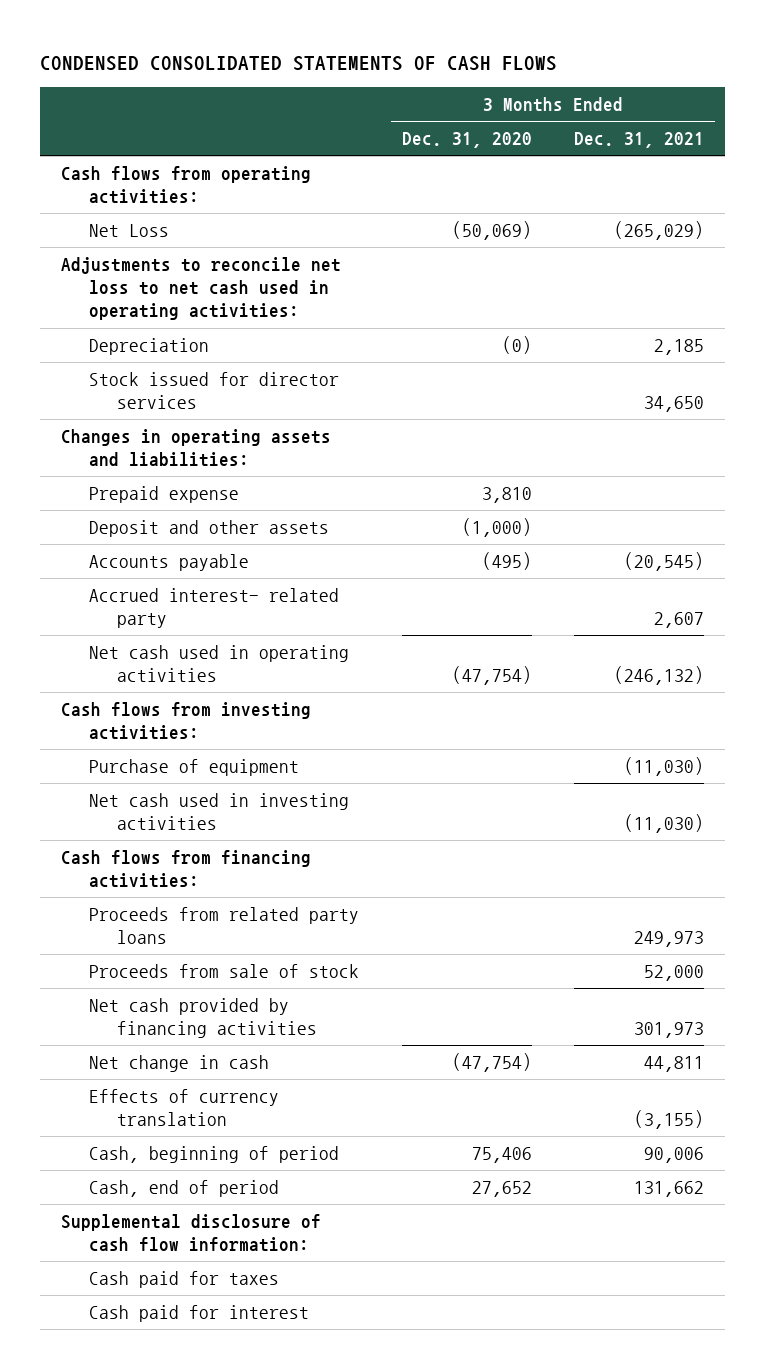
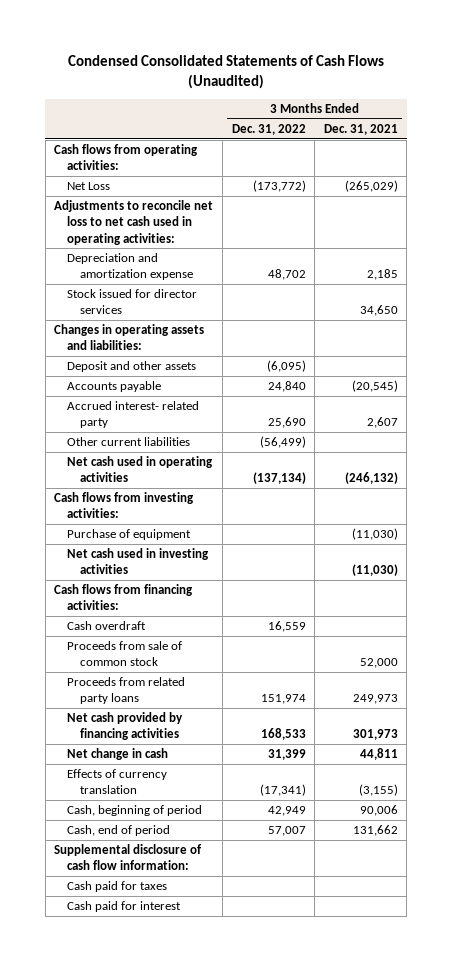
[40,55,558,71] CONDENSED CONSOLIDATED STATEMENTS OF CASH FLOWS -> [68,54,385,90] Condensed Consolidated Statements of Cash Flows (Unaudited)
[401,131,532,148] Dec. 31, 2020 -> none
none -> [231,124,306,136] Dec. 31, 2022
[89,337,210,355] Depreciation -> [67,253,193,281] Depreciation and amortization expense
[89,485,240,503] Prepaid expense -> none
none -> [67,437,191,447] Other current liabilities
none -> [67,621,147,631] Cash overdraft
none -> [67,641,183,667] Proceeds from sale of common stock
[89,963,360,978] Proceeds from sale of stock -> none

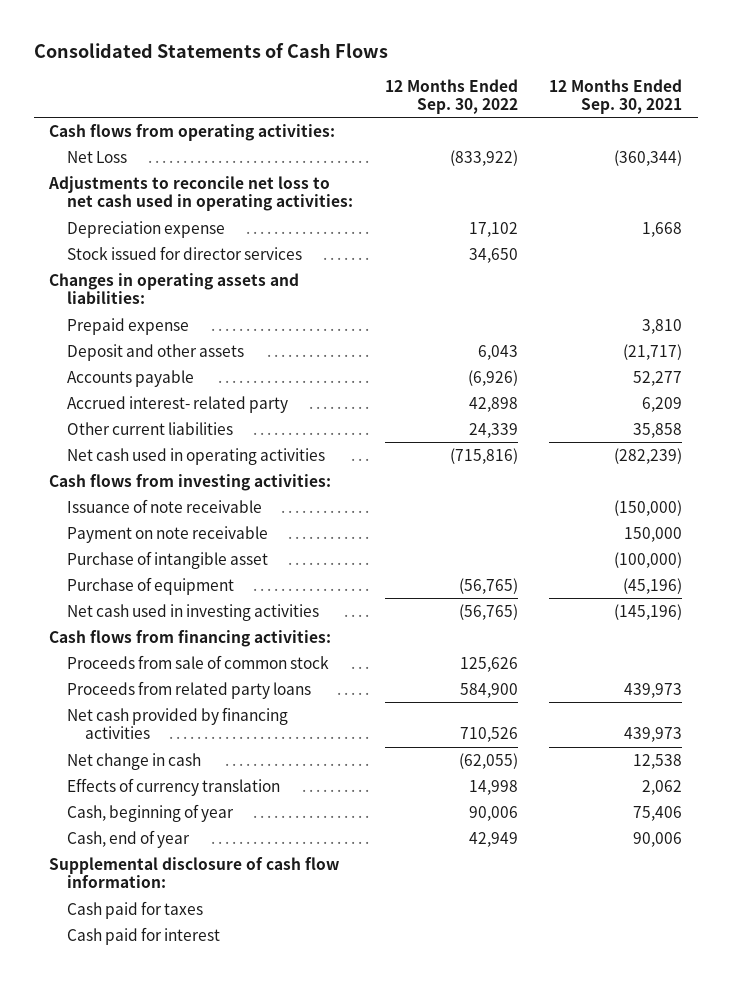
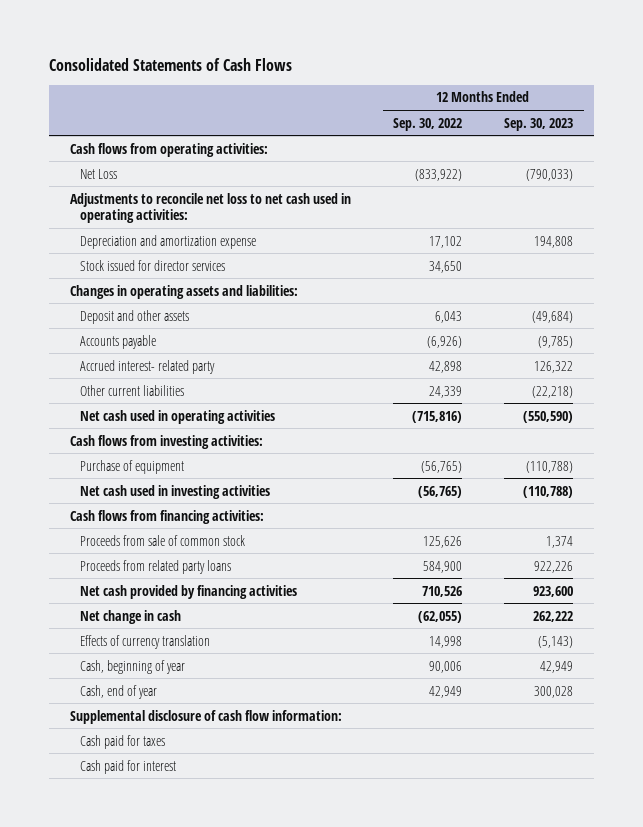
[549,78,683,114] 12 Months Ended Sep. 30, 2021 -> none
none -> [504,117,574,131] Sep. 30, 2023
[66,220,225,238] Depreciation expense -> [80,234,257,249] Depreciation and amortization expense
[66,317,189,335] Prepaid expense -> none
[66,498,262,513] Issuance of note receivable -> none
[66,525,268,543] Payment on note receivable -> none
[66,550,268,569] Purchase of intangible asset -> none

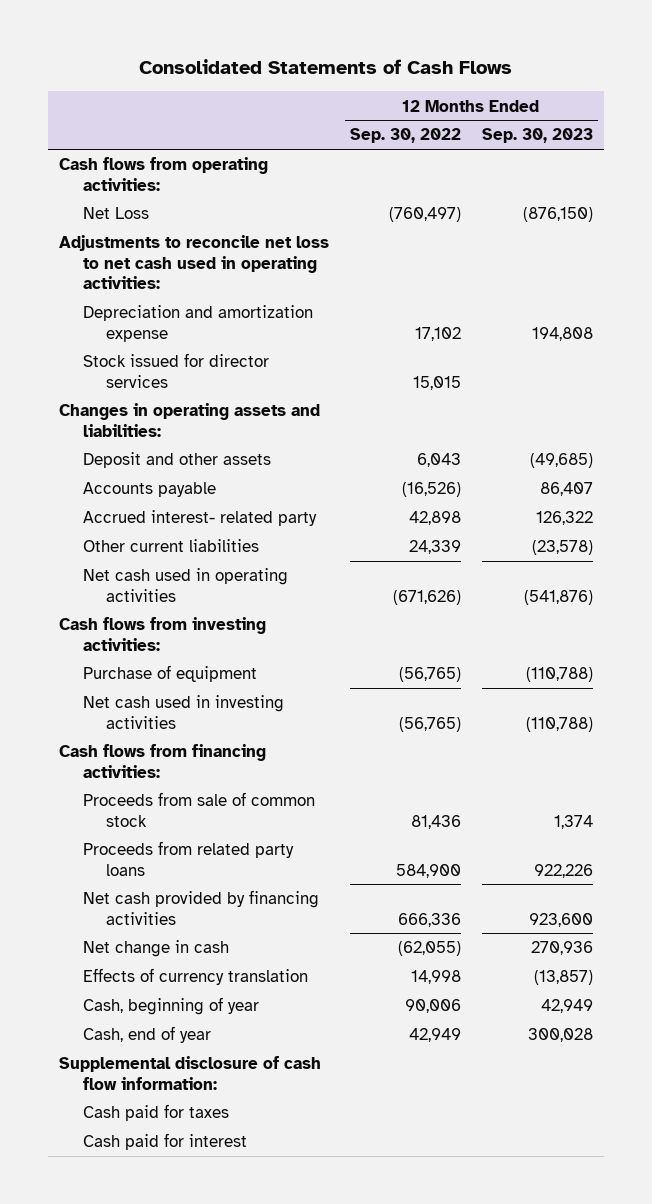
[415,168,463,181] (833,922) -> [388,207,461,223] (760,497)
[526,168,574,181] (790,033) -> [523,207,594,223] (876,150)
[429,260,463,273] 34,650 -> [412,375,461,390] 15,015
[532,310,574,323] (49,684) -> [530,453,594,469] (49,685)
[427,335,463,348] (6,926) -> [401,482,461,498] (16,526)
[538,335,574,348] (9,785) -> [540,482,594,497] 86,407
[532,385,574,398] (22,218) -> [532,540,594,556] (23,578)
[412,410,463,423] (715,816) -> [392,589,461,605] (671,626)
[523,410,574,423] (550,590) -> [524,589,594,605] (541,876)
[423,535,463,548] 125,626 -> [410,814,461,829] 81,436
[422,585,463,597] 710,526 -> [397,912,461,927] 666,336
[533,610,574,622] 262,222 -> [531,941,594,956] 270,936
[538,635,574,648] (5,143) -> [534,970,594,986] (13,857)

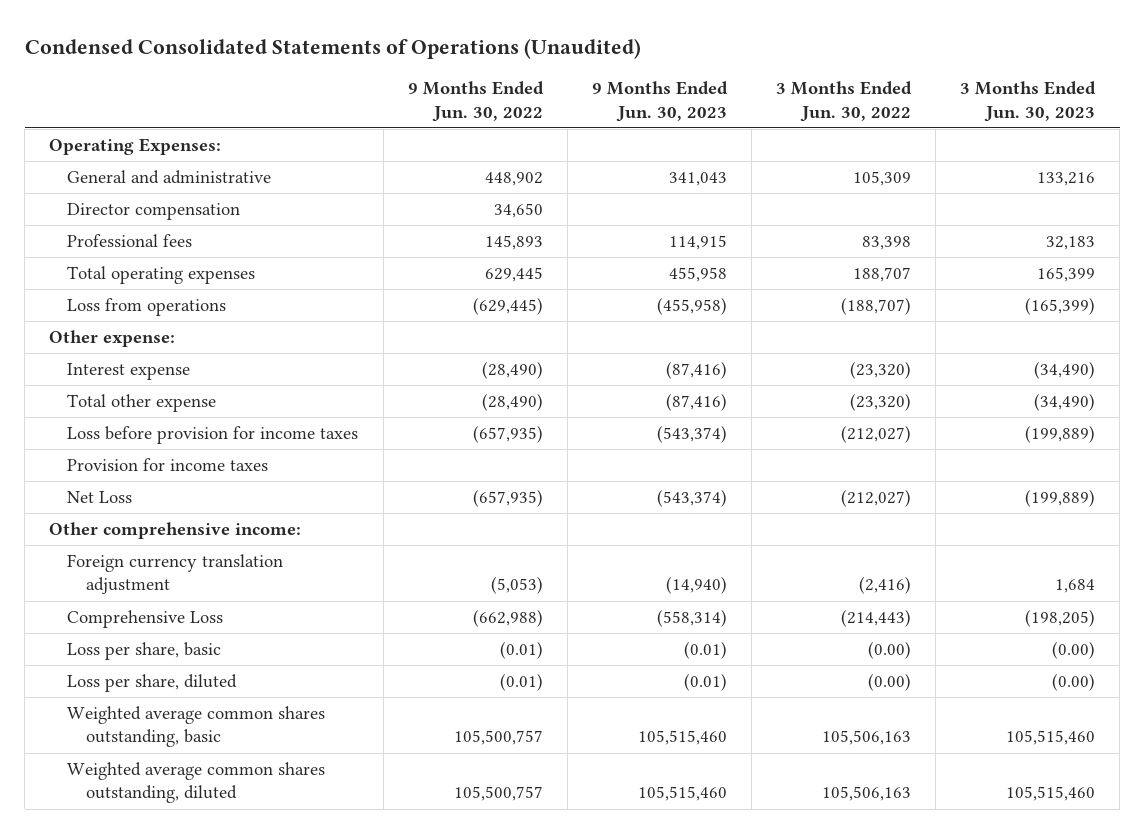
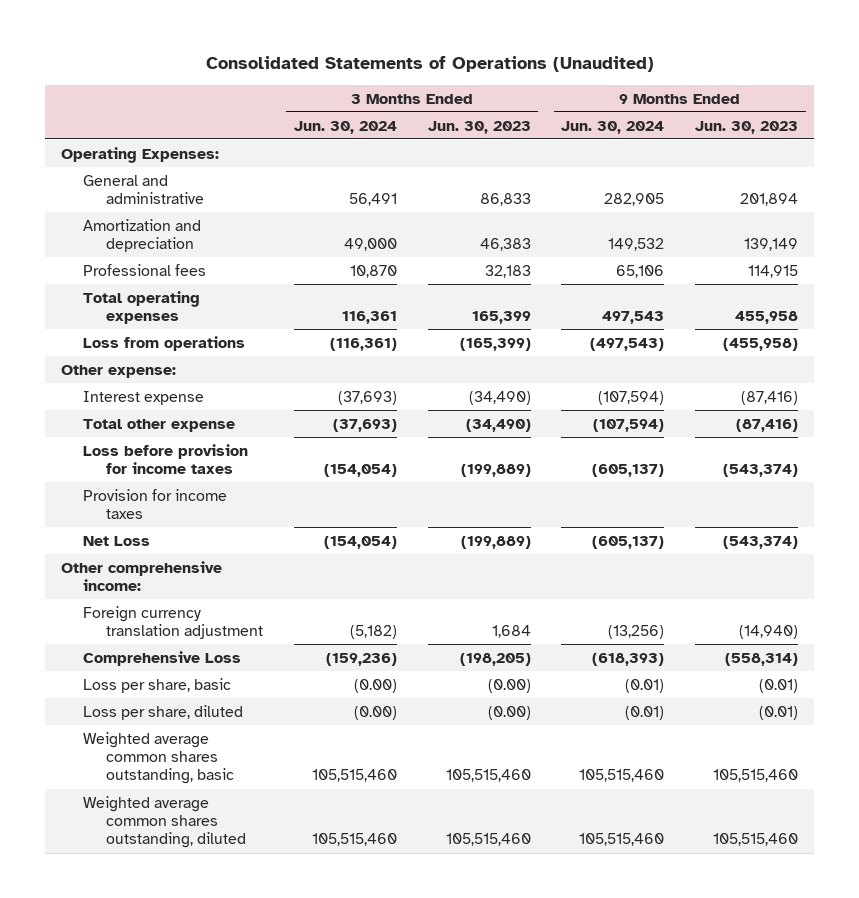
[24,37,641,59] Condensed Consolidated Statements of Operations (Unaudited) -> [205,56,654,73] Consolidated Statements of Operations (Unaudited)
[407,81,544,122] 9 Months Ended Jun. 30, 2022 -> none
[775,81,912,122] 3 Months Ended Jun. 30, 2022 -> none
none -> [293,120,397,134] Jun. 30, 2024
none -> [561,120,665,134] Jun. 30, 2024
[67,203,241,221] Director compensation -> none
[668,172,727,187] 341,043 -> [740,193,799,207] 201,894
[1037,172,1096,187] 133,216 -> [479,193,531,207] 86,833
none -> [83,218,202,253] Amortization and depreciation

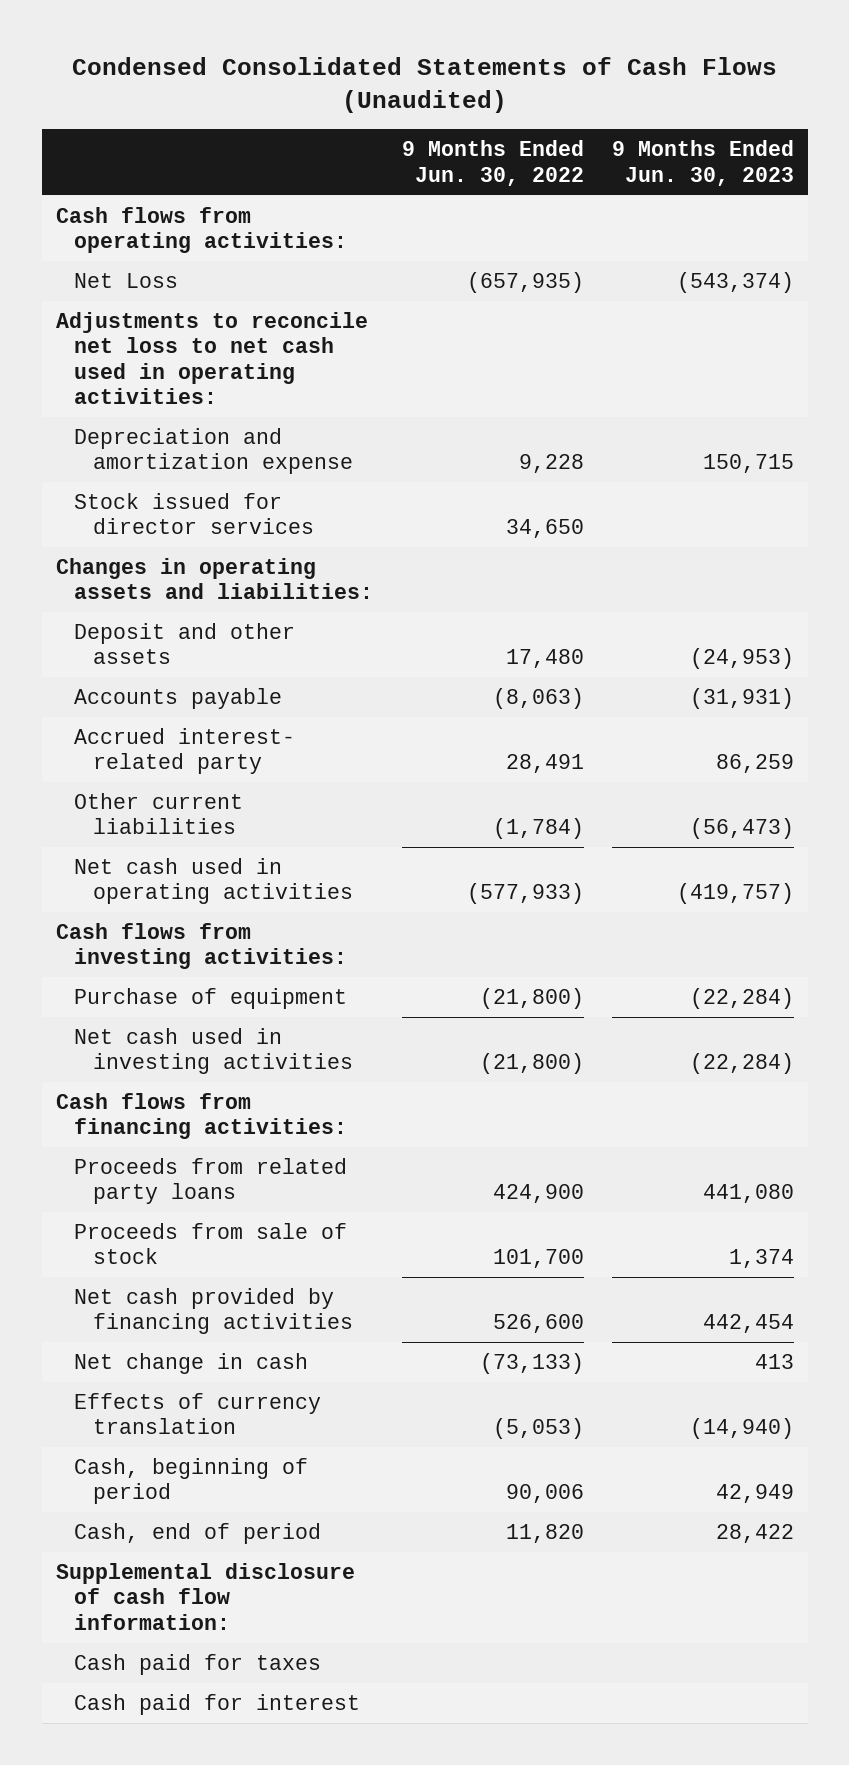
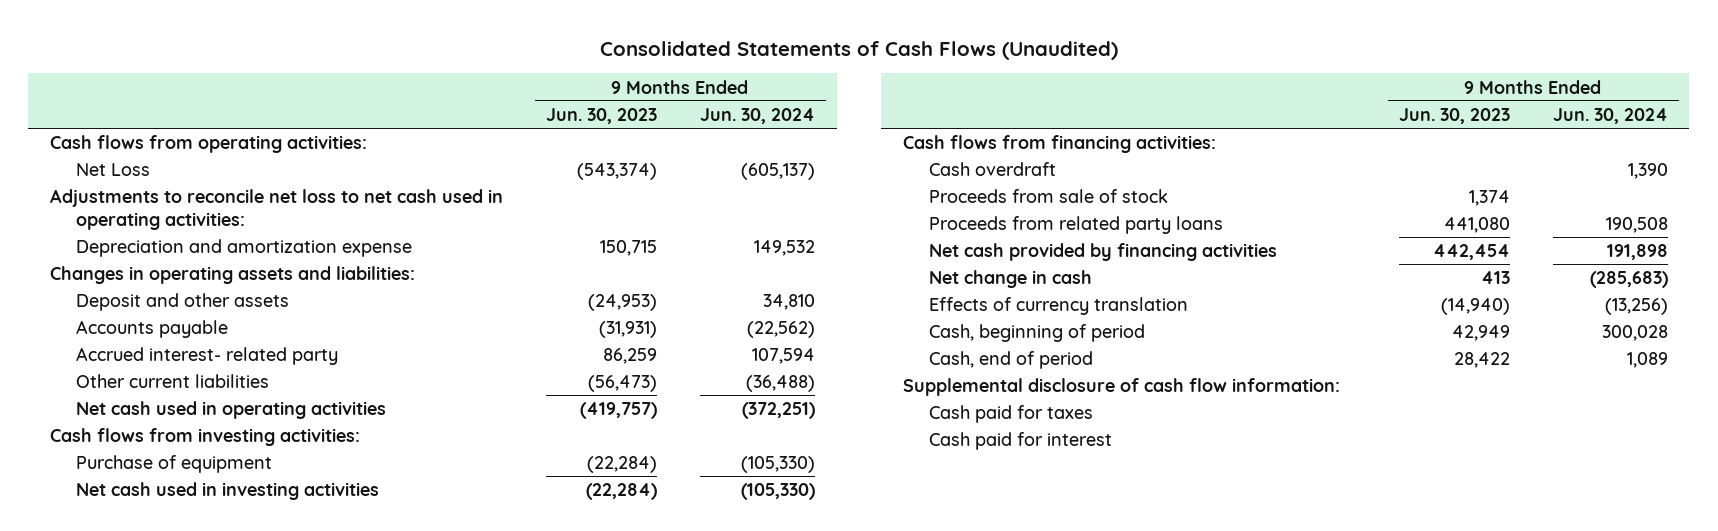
[71,56,777,113] Condensed Consolidated Statements of Cash Flows (Unaudited) -> [599,40,1118,60] Consolidated Statements of Cash Flows (Unaudited)
[401,140,584,186] 9 Months Ended Jun. 30, 2022 -> none
none -> [699,108,815,125] Jun. 30, 2024
[74,493,315,535] Stock issued for director services -> none
none -> [928,162,1056,177] Cash overdraft
[74,1158,348,1205] Proceeds from related party loans -> [928,216,1223,235] Proceeds from related party loans

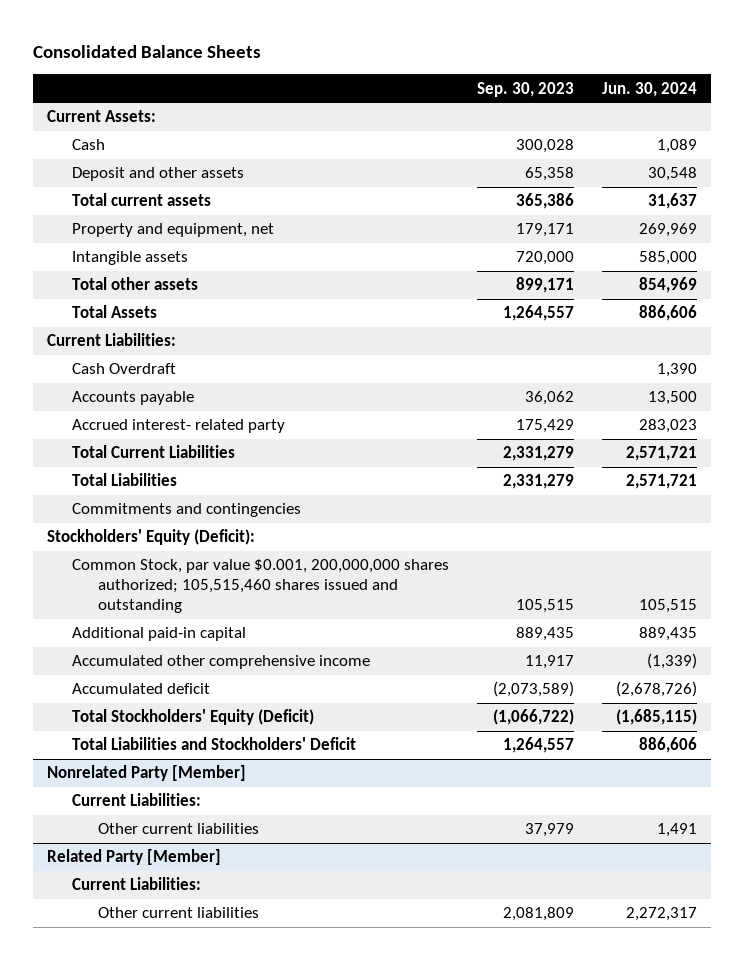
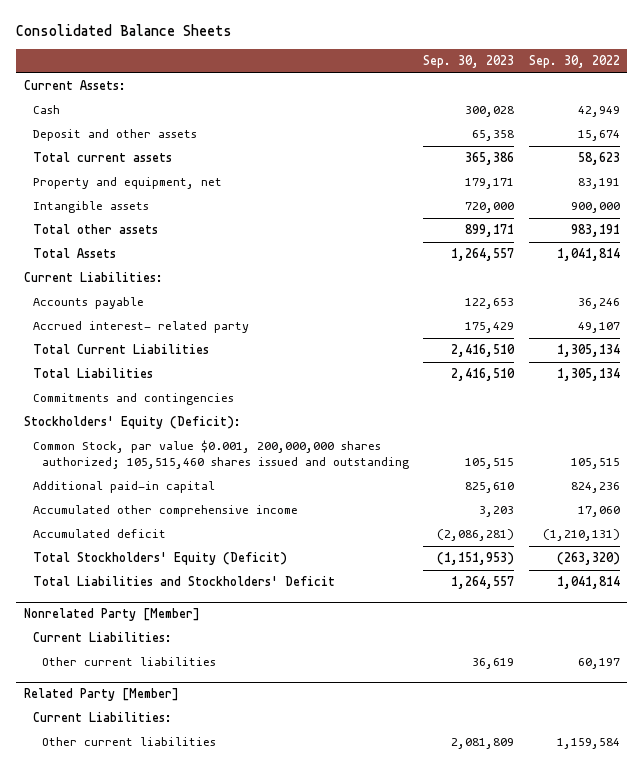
[602,81,698,97] Jun. 30, 2024 -> none
none -> [528,55,620,69] Sep. 30, 2022
[72,363,177,375] Cash Overdraft -> none
[525,391,575,406] 36,062 -> [465,298,515,310] 122,653
[503,446,575,462] 2,331,279 -> [451,344,516,358] 2,416,510
[503,474,575,490] 2,331,279 -> [451,368,516,382] 2,416,510
[516,627,575,642] 889,435 -> [465,482,515,494] 825,610
[525,655,575,670] 11,917 -> [479,506,515,518] 3,203
[493,681,575,698] (2,073,589) -> [437,529,515,542] (2,086,281)
[493,709,575,726] (1,066,722) -> [437,552,515,566] (1,151,953)
[525,823,575,838] 37,979 -> [472,658,515,670] 36,619

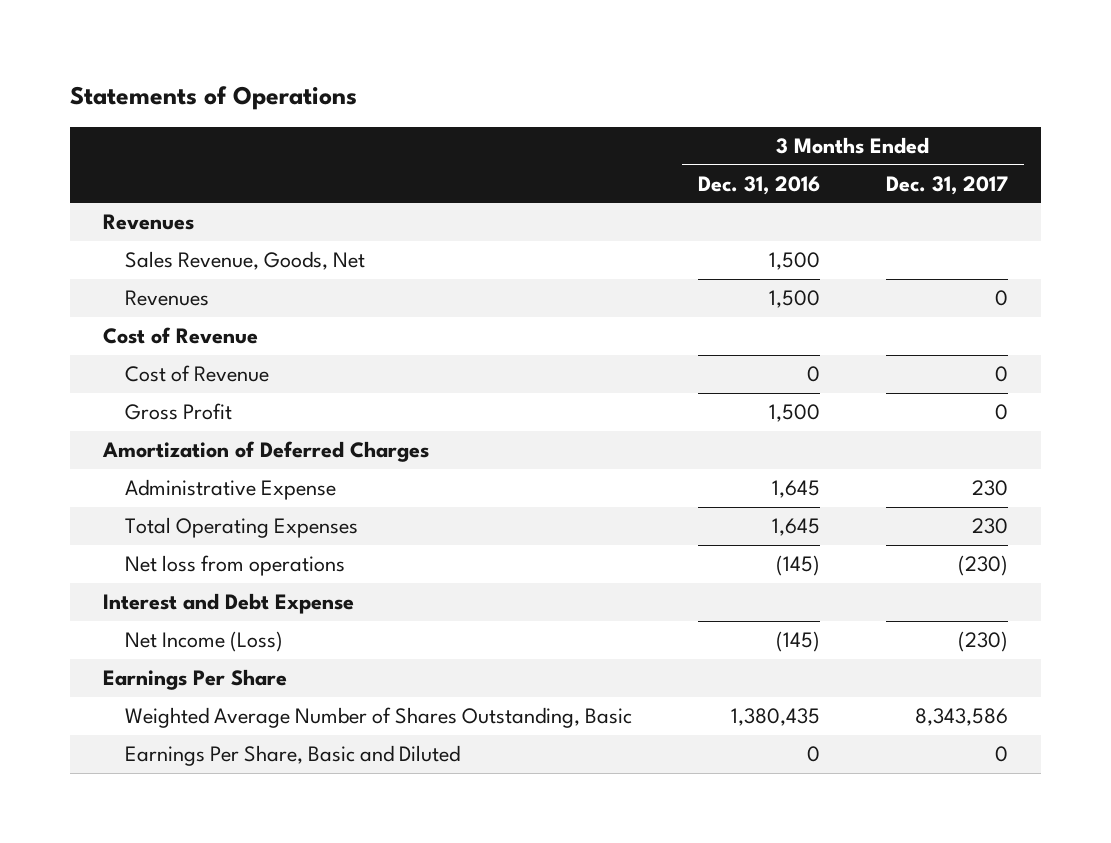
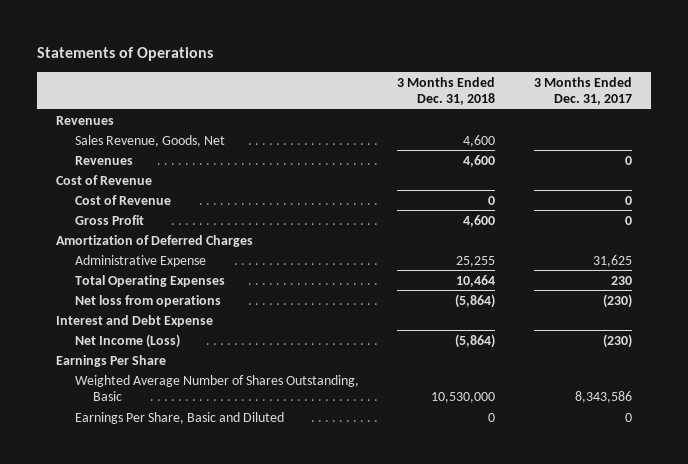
[698,175,821,195] Dec. 31, 2016 -> none
none -> [397,76,496,106] 3 Months Ended Dec. 31, 2018
[971,480,1008,497] 230 -> [592,254,632,267] 31,625

